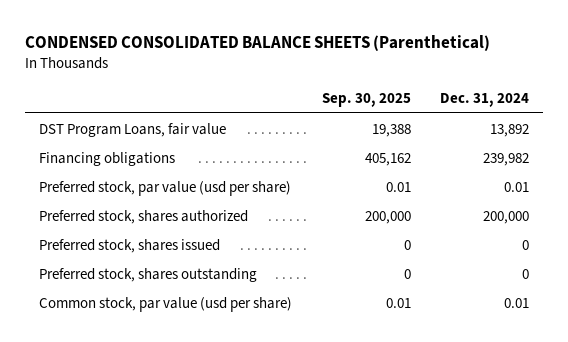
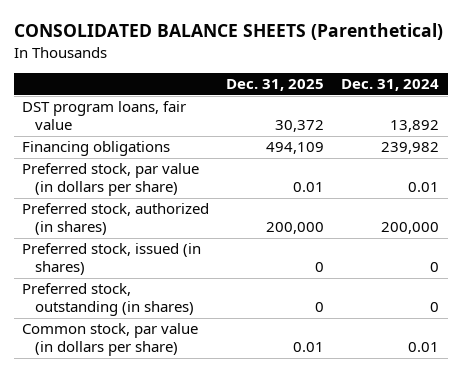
[24,35,490,52] CONDENSED CONSOLIDATED BALANCE SHEETS (Parenthetical) -> [13,23,443,41] CONSOLIDATED BALANCE SHEETS (Parenthetical)
[321,92,411,107] Sep. 30, 2025 -> none
none -> [226,79,325,92] Dec. 31, 2025
[39,122,227,137] DST Program Loans, fair value -> [22,101,187,131] DST program loans, fair value
[39,180,292,196] Preferred stock, par value (usd per share) -> [22,163,200,197] Preferred stock, par value (in dollars per share)
[39,209,249,224] Preferred stock, shares authorized -> [22,203,210,236] Preferred stock, authorized (in shares)
[39,238,221,253] Preferred stock, shares issued -> [22,243,202,276] Preferred stock, issued (in shares)
[39,267,258,282] Preferred stock, shares outstanding -> [22,283,194,317] Preferred stock, outstanding (in shares)
[39,296,293,312] Common stock, par value (usd per share) -> [22,323,199,357] Common stock, par value (in dollars per share)

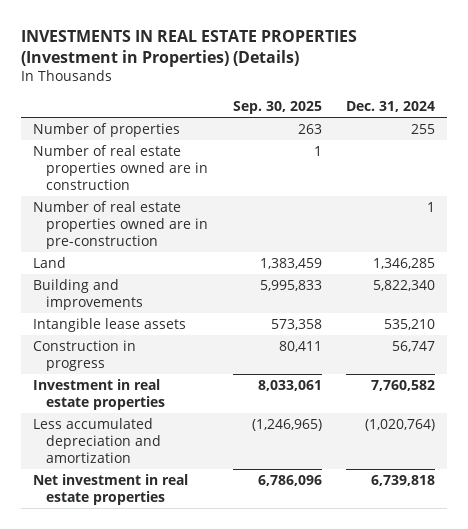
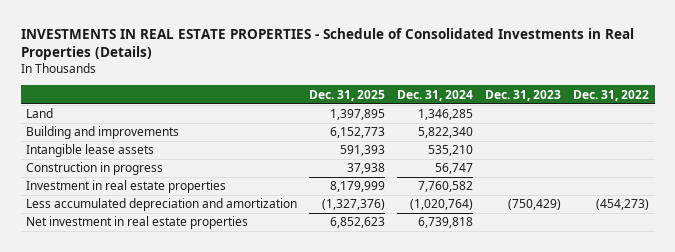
[20,29,357,68] INVESTMENTS IN REAL ESTATE PROPERTIES (Investment in Properties) (Details) -> [20,27,634,61] INVESTMENTS IN REAL ESTATE PROPERTIES - Schedule of Consolidated Investments in Real Properties (Details)
[232,100,322,114] Sep. 30, 2025 -> none
none -> [309,89,386,101] Dec. 31, 2025
none -> [485,89,562,101] Dec. 31, 2023
none -> [573,89,650,101] Dec. 31, 2022
[32,122,180,137] Number of properties -> none
[32,144,209,190] Number of real estate properties owned are in construction -> none
[32,200,209,249] Number of real estate properties owned are in pre-construction -> none

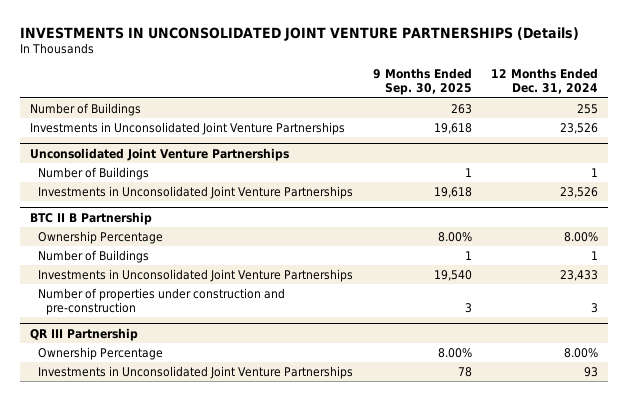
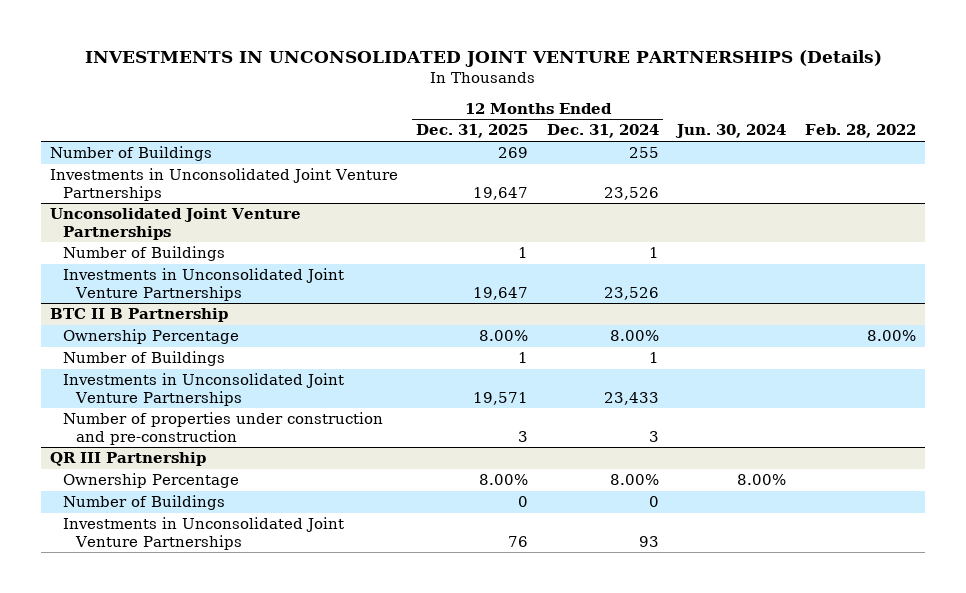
[372,68,472,96] 9 Months Ended Sep. 30, 2025 -> none
none -> [416,124,529,139] Dec. 31, 2025
none -> [675,124,787,139] Jun. 30, 2024
none -> [804,124,916,139] Feb. 28, 2022
none -> [63,495,226,511] Number of Buildings

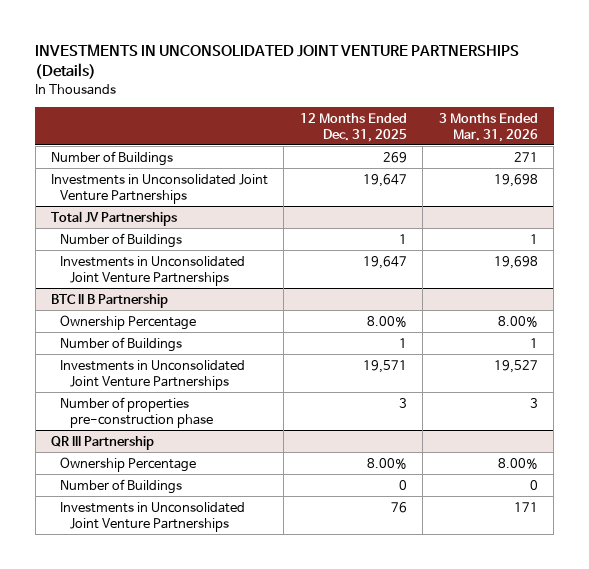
[546,124,659,139] Dec. 31, 2024 -> none
[675,124,787,139] Jun. 30, 2024 -> none
[804,124,916,139] Feb. 28, 2022 -> none
none -> [438,112,538,142] 3 Months Ended Mar. 31, 2026
[50,208,302,240] Unconsolidated Joint Venture Partnerships -> [51,210,178,226] Total JV Partnerships
[63,412,384,445] Number of properties under construction and pre-construction -> [60,396,213,428] Number of properties pre-construction phase

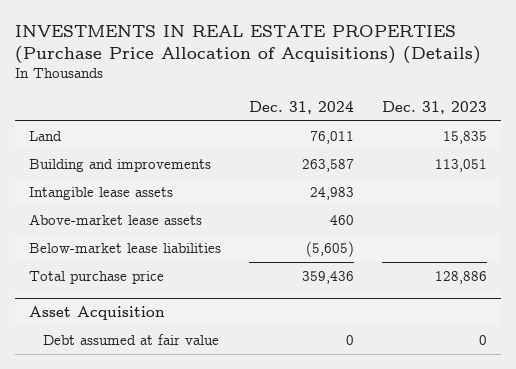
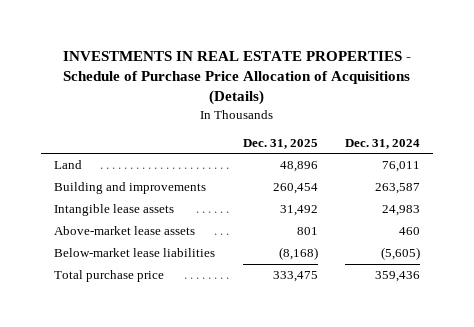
[14,24,481,65] INVESTMENTS IN REAL ESTATE PROPERTIES (Purchase Price Allocation of Acquisitions) (Details) -> [63,50,412,106] INVESTMENTS IN REAL ESTATE PROPERTIES - Schedule of Purchase Price Allocation of Acquisitions (Details)
[382,100,488,114] Dec. 31, 2023 -> none
none -> [242,138,318,149] Dec. 31, 2025
[28,306,165,321] Asset Acquisition -> none
[42,333,219,345] Debt assumed at fair value -> none

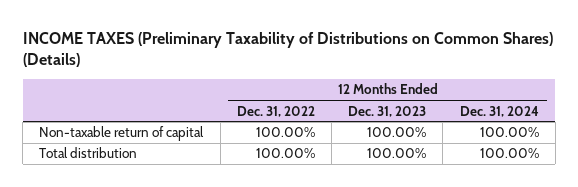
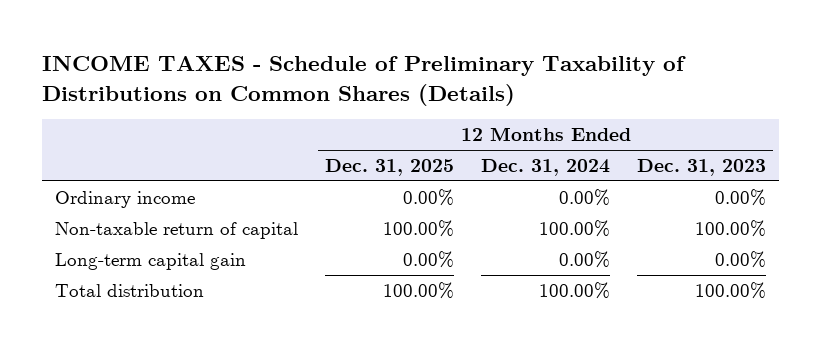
[22,31,553,68] INCOME TAXES (Preliminary Taxability of Distributions on Common Shares) (Details) -> [41,56,686,106] INCOME TAXES - Schedule of Preliminary Taxability of Distributions on Common Shares (Details)
[236,105,315,117] Dec. 31, 2022 -> none
none -> [325,159,455,177] Dec. 31, 2025
none -> [55,190,196,208] Ordinary income
none -> [55,252,247,270] Long-term capital gain

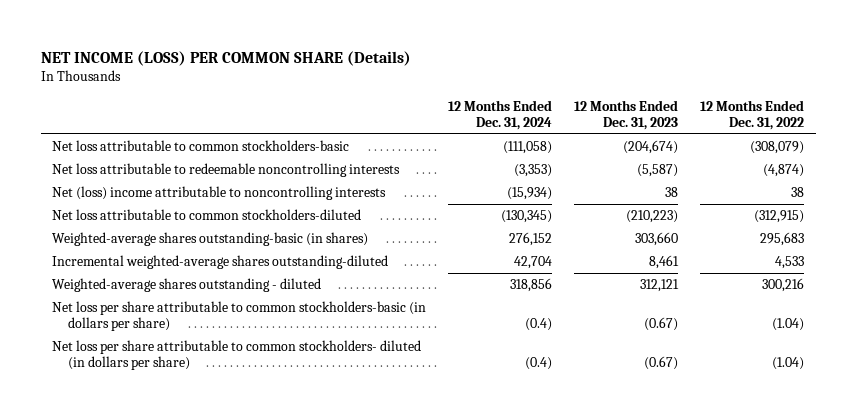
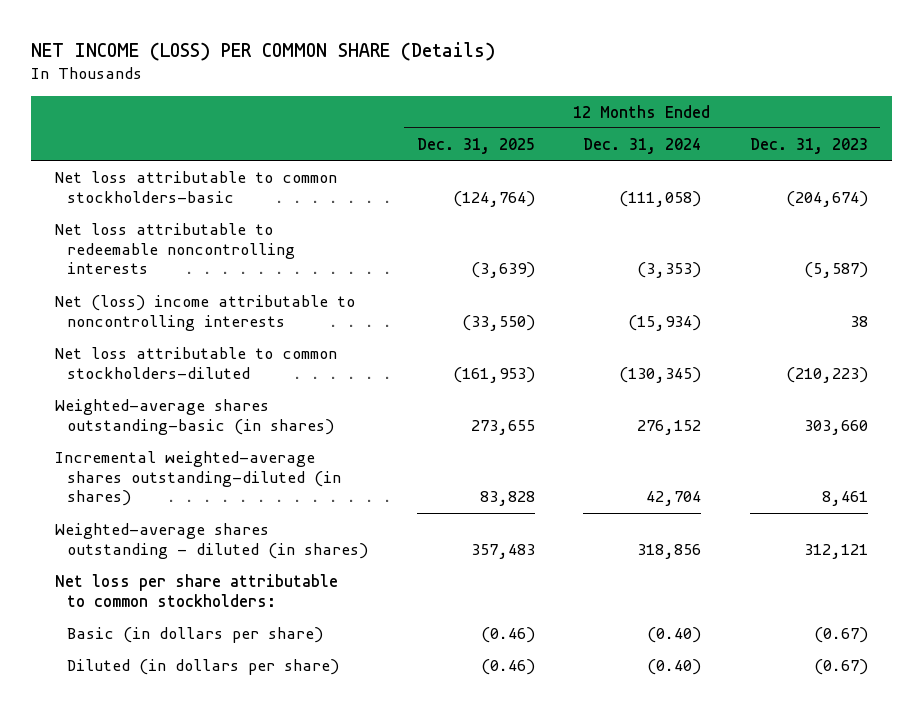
[700,100,805,131] 12 Months Ended Dec. 31, 2022 -> none
none -> [416,137,535,154] Dec. 31, 2025
[52,254,389,269] Incremental weighted-average shares outstanding-diluted -> [55,450,341,507] Incremental weighted-average shares outstanding-diluted (in shares)
[52,277,322,292] Weighted-average shares outstanding - diluted -> [55,522,368,559] Weighted-average shares outstanding - diluted (in shares)
none -> [55,573,339,607] Net loss per share attributable to common stockholders:
[52,300,427,332] Net loss per share attributable to common stockholders-basic (in dollars per share) -> [66,626,323,643] Basic (in dollars per share)
[525,318,553,332] (0.4) -> [647,626,702,643] (0.40)
[52,339,422,371] Net loss per share attributable to common stockholders- diluted (in dollars per share) -> [66,658,339,675] Diluted (in dollars per share)
[525,357,553,371] (0.4) -> [647,658,702,675] (0.40)

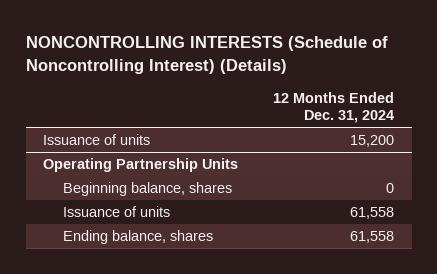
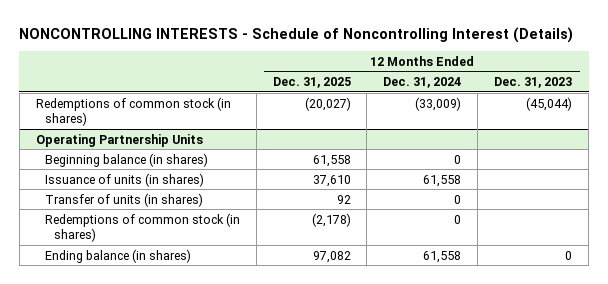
[25,36,388,74] NONCONTROLLING INTERESTS (Schedule of Noncontrolling Interest) (Details) -> [19,26,574,43] NONCONTROLLING INTERESTS - Schedule of Noncontrolling Interest (Details)
none -> [272,77,351,89] Dec. 31, 2025
none -> [494,77,573,89] Dec. 31, 2023
[43,134,151,146] Issuance of units -> none
none -> [35,96,231,127] Redemptions of common stock (in shares)
[63,182,233,197] Beginning balance, shares -> [44,152,208,167] Beginning balance (in shares)
[63,206,171,218] Issuance of units -> [44,172,204,187] Issuance of units (in shares)
none -> [44,192,203,207] Transfer of units (in shares)
none -> [44,212,240,243] Redemptions of common stock (in shares)
[63,230,214,245] Ending balance, shares -> [44,248,191,263] Ending balance (in shares)

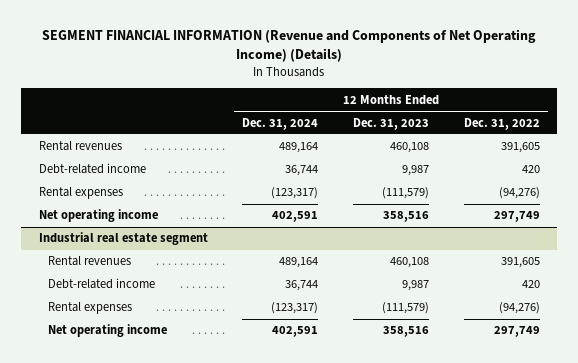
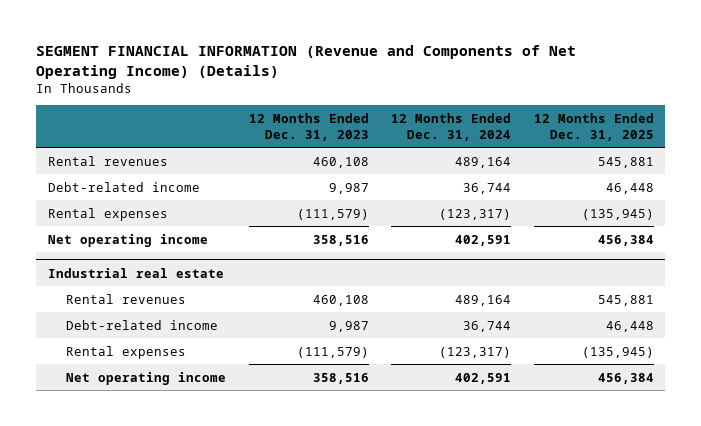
[463,117,540,130] Dec. 31, 2022 -> none
none -> [533,112,654,141] 12 Months Ended Dec. 31, 2025
[38,232,208,246] Industrial real estate segment -> [47,267,224,278] Industrial real estate

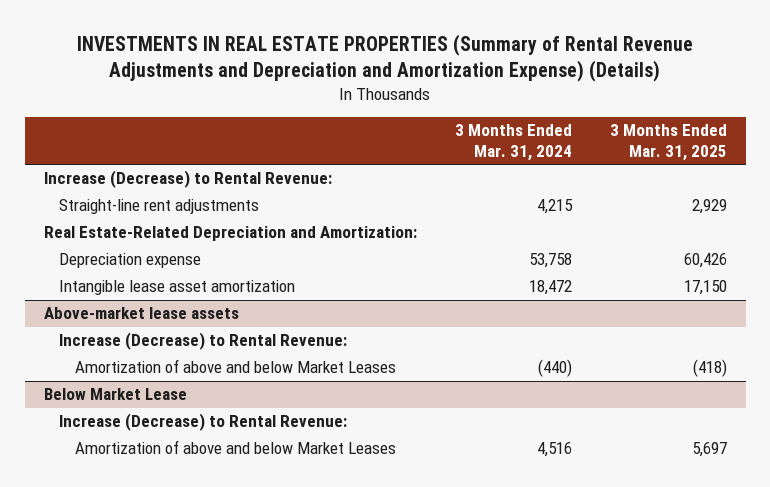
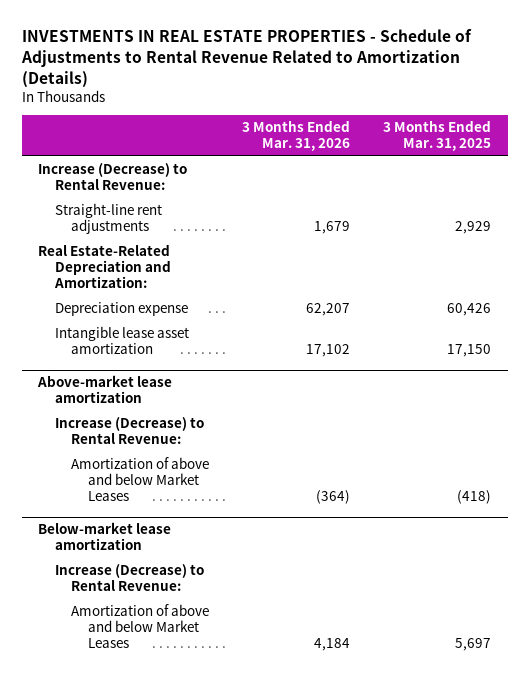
[77,34,694,83] INVESTMENTS IN REAL ESTATE PROPERTIES (Summary of Rental Revenue Adjustments and Depreciation and Amortization Expense) (Details) -> [20,29,472,88] INVESTMENTS IN REAL ESTATE PROPERTIES - Schedule of Adjustments to Rental Revenue Related to Amortization (Details)
[454,124,572,161] 3 Months Ended Mar. 31, 2024 -> none
none -> [242,120,351,152] 3 Months Ended Mar. 31, 2026
[43,307,239,320] Above-market lease assets -> [37,375,173,404] Above-market lease amortization
[43,388,187,401] Below Market Lease -> [38,522,172,551] Below-market lease amortization

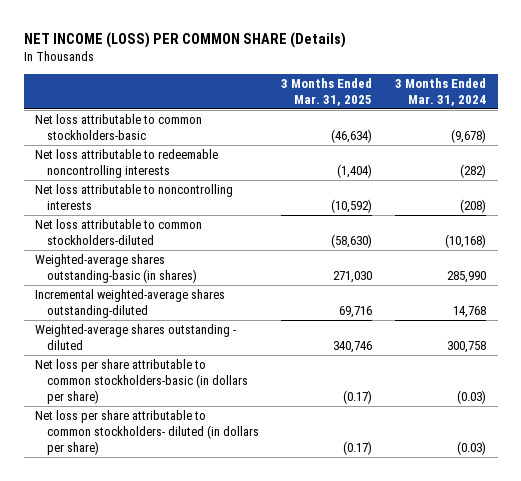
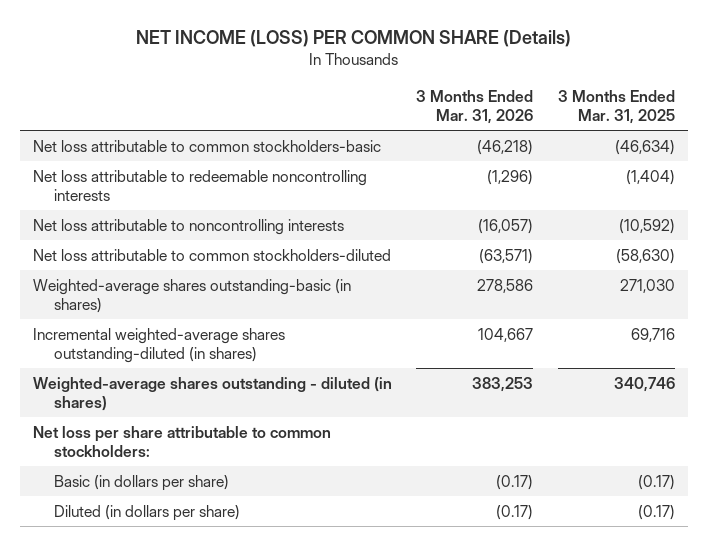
[395,77,487,106] 3 Months Ended Mar. 31, 2024 -> none
none -> [416,89,534,124] 3 Months Ended Mar. 31, 2026
[35,289,226,318] Incremental weighted-average shares outstanding-diluted -> [32,327,285,363] Incremental weighted-average shares outstanding-diluted (in shares)
[35,324,237,350] Weighted-average shares outstanding - diluted -> [32,376,392,411] Weighted-average shares outstanding - diluted (in shares)
none -> [32,425,331,457] Net loss per share attributable to common stockholders:
[35,359,248,404] Net loss per share attributable to common stockholders-basic (in dollars per share) -> [53,474,229,491] Basic (in dollars per share)
[35,410,259,455] Net loss per share attributable to common stockholders- diluted (in dollars per share) -> [53,504,240,521] Diluted (in dollars per share)

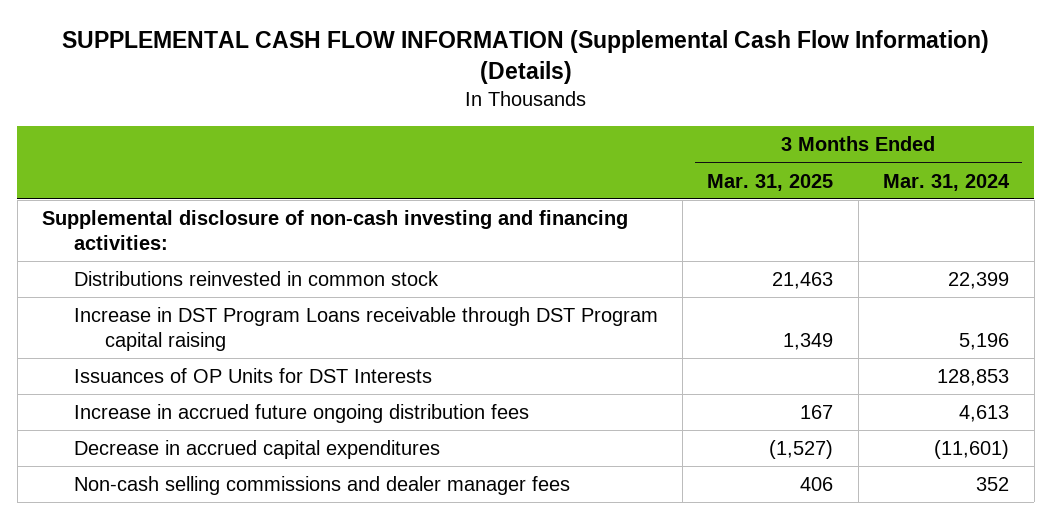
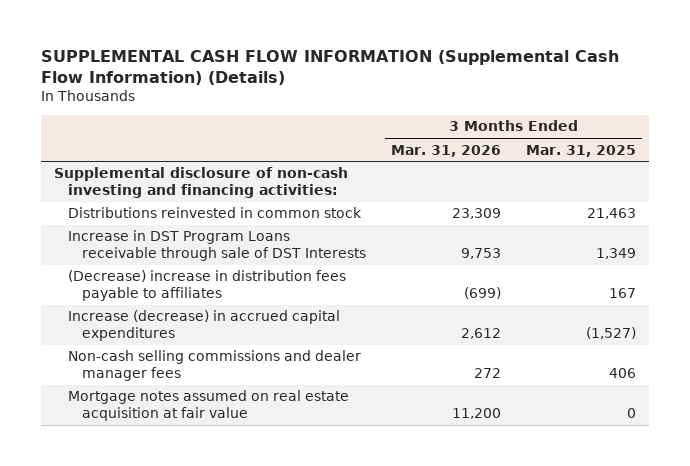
[883,173,1011,191] Mar. 31, 2024 -> none
none -> [391,144,502,157] Mar. 31, 2026
[73,368,432,384] Issuances of OP Units for DST Interests -> none
[73,307,658,351] Increase in DST Program Loans receivable through DST Program capital raising -> [67,230,366,262] Increase in DST Program Loans receivable through sale of DST Interests
[73,404,529,424] Increase in accrued future ongoing distribution fees -> [67,270,346,302] (Decrease) increase in distribution fees payable to affiliates
[73,440,440,460] Decrease in accrued capital expenditures -> [67,310,340,342] Increase (decrease) in accrued capital expenditures
none -> [67,390,349,422] Mortgage notes assumed on real estate acquisition at fair value

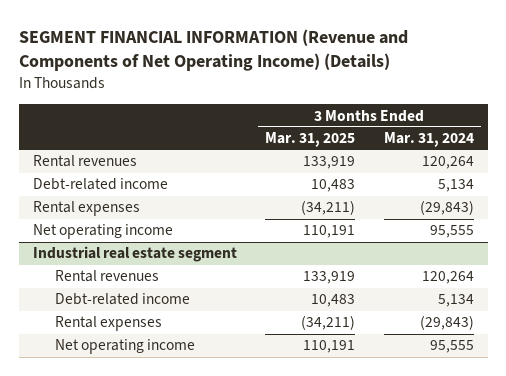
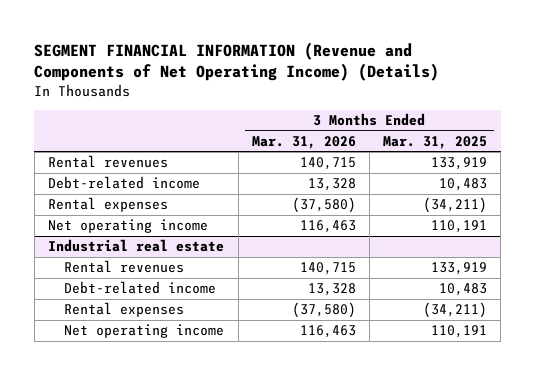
[383,132,474,148] Mar. 31, 2024 -> none
none -> [251,135,356,149] Mar. 31, 2026
[32,246,237,263] Industrial real estate segment -> [47,239,224,253] Industrial real estate

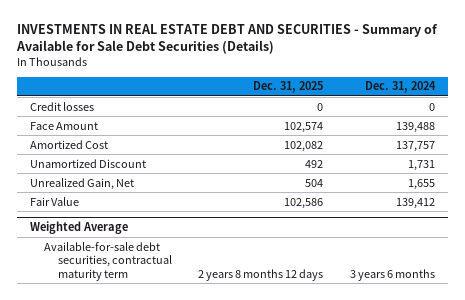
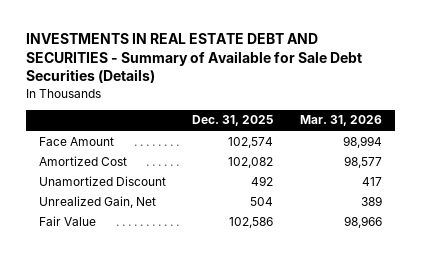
[364,81,436,94] Dec. 31, 2024 -> none
none -> [300,115,383,127] Mar. 31, 2026
[30,101,95,111] Credit losses -> none
[30,221,129,235] Weighted Average -> none
[44,241,173,281] Available-for-sale debt securities, contractual maturity term -> none

